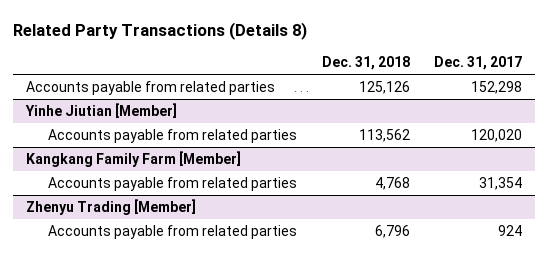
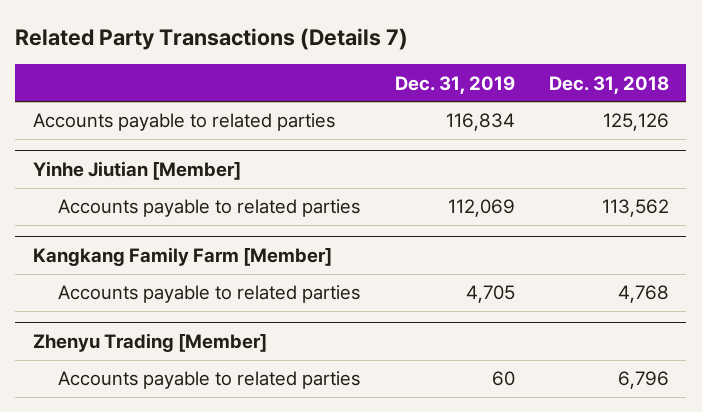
[13,21,308,40] Related Party Transactions (Details 8) -> [15,28,409,51] Related Party Transactions (Details 7)
[434,56,523,71] Dec. 31, 2017 -> none
none -> [394,75,515,94] Dec. 31, 2019
[25,81,275,96] Accounts payable from related parties -> [32,113,335,132] Accounts payable to related parties
[47,129,297,144] Accounts payable from related parties -> [58,199,361,218] Accounts payable to related parties
[47,177,297,192] Accounts payable from related parties -> [58,285,361,304] Accounts payable to related parties
[47,225,297,240] Accounts payable from related parties -> [58,371,361,390] Accounts payable to related parties

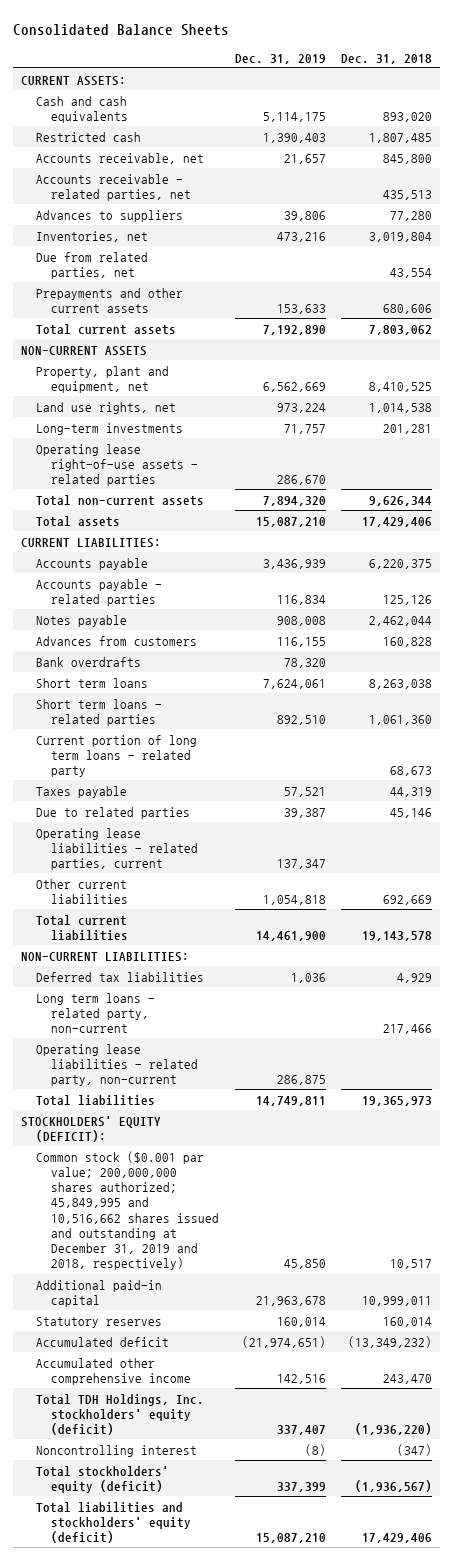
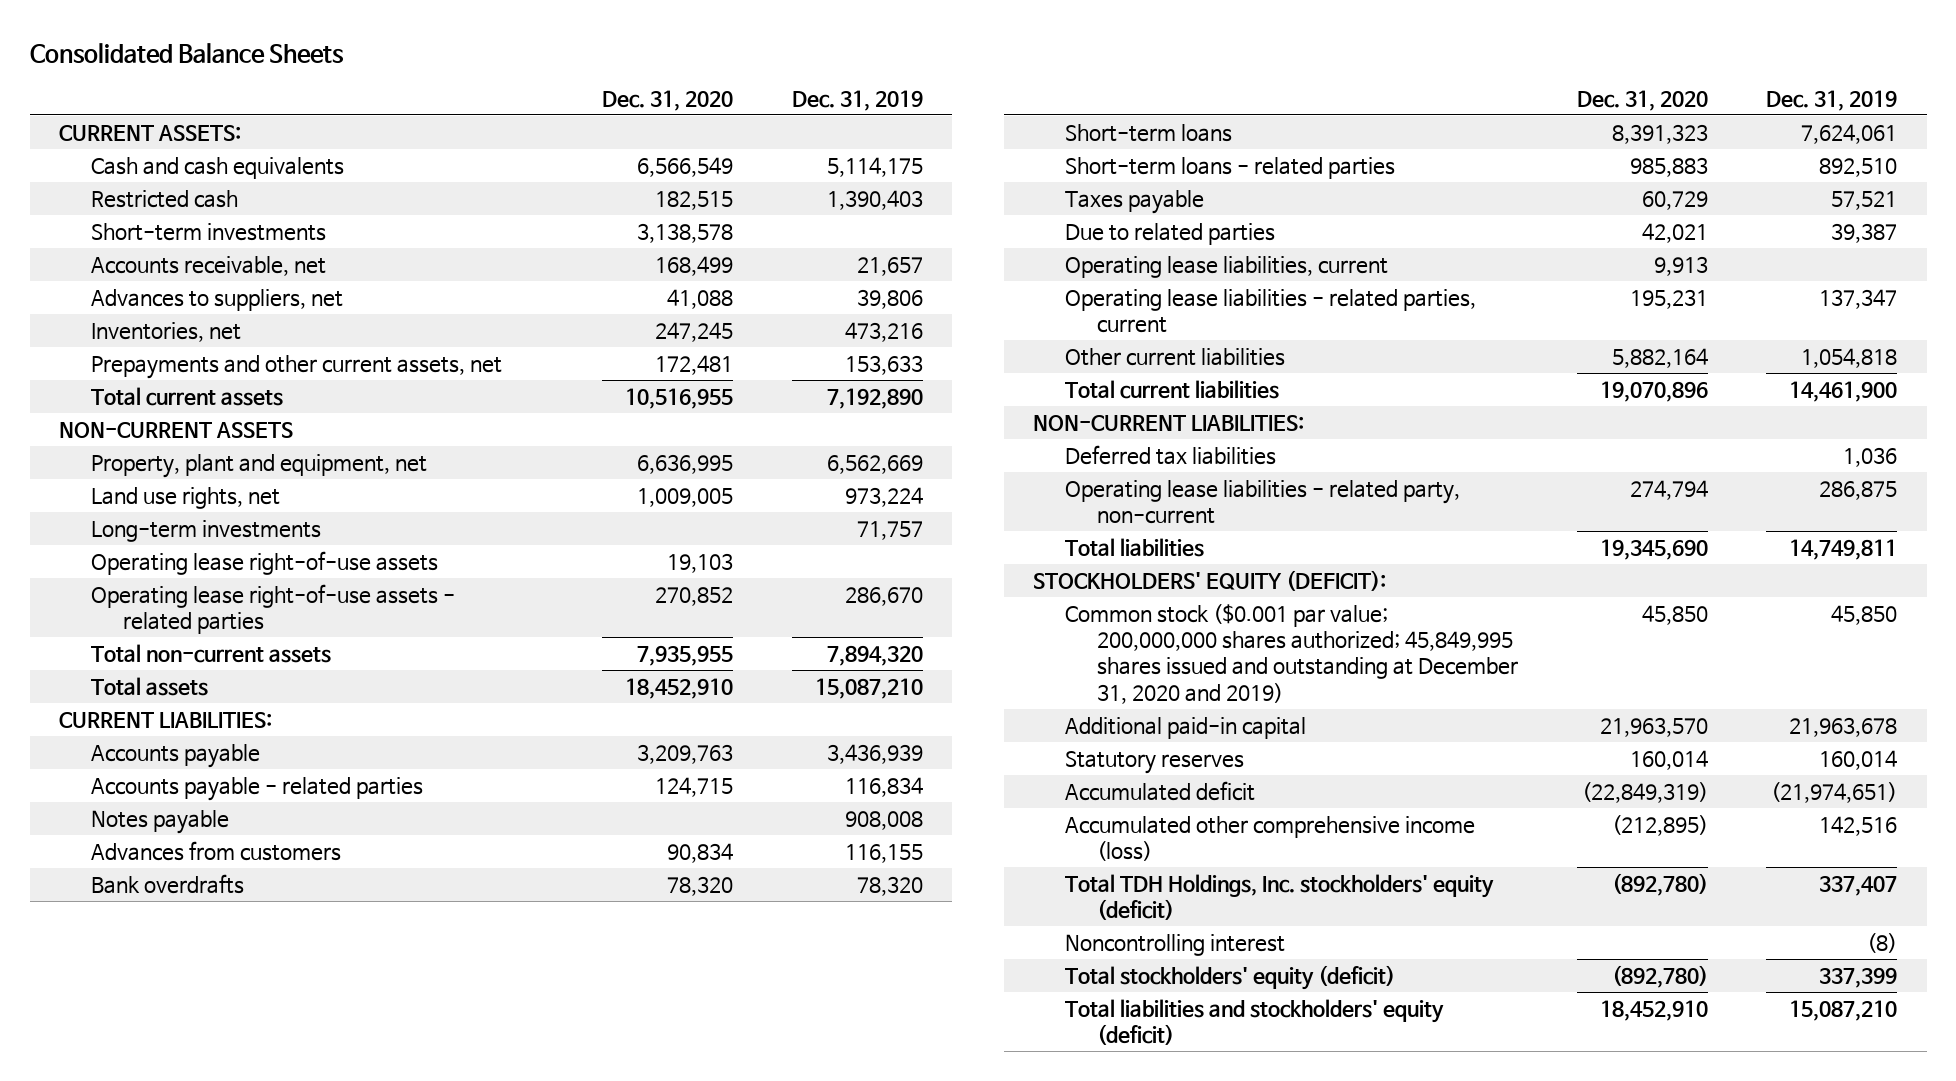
[341,53,433,64] Dec. 31, 2018 -> none
none -> [602,89,734,111] Dec. 31, 2020
none -> [90,222,326,241] Short-term investments
[36,173,192,201] Accounts receivable - related parties, net -> none
[36,209,184,222] Advances to suppliers -> [90,288,343,311] Advances to suppliers, net
[36,251,149,279] Due from related parties, net -> none
[36,287,184,313] Prepayments and other current assets -> [90,354,502,379] Prepayments and other current assets, net
none -> [90,550,438,575] Operating lease right-of-use assets
[36,734,198,778] Current portion of long term loans - related party -> none
[36,677,149,688] Short term loans -> [1065,123,1233,142] Short-term loans
[36,698,163,726] Short term loans - related parties -> [1065,156,1396,179] Short-term loans - related parties
none -> [1065,255,1389,278] Operating lease liabilities, current
[36,992,156,1034] Long term loans - related party, non-current -> none
[36,1150,220,1271] Common stock ($0.001 par value; 200,000,000 shares authorized; 45,849,995 and 10,516,662 shares issued and outstanding at December 31, 2019 and 2018, respectively) -> [1065,603,1518,704] Common stock ($0.001 par value; 200,000,000 shares authorized; 45,849,995 shares issued and outstanding at December 31, 2020 and 2019)
[36,1357,192,1385] Accumulated other comprehensive income -> [1065,815,1476,862] Accumulated other comprehensive income (loss)

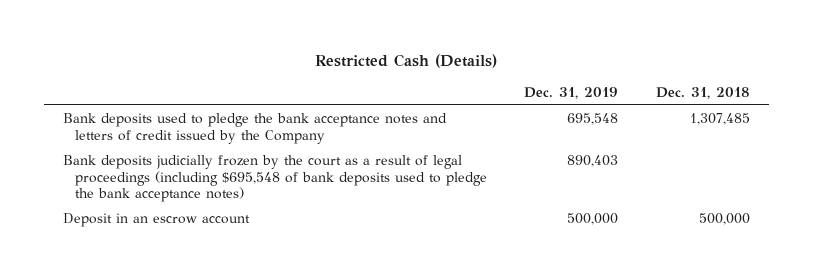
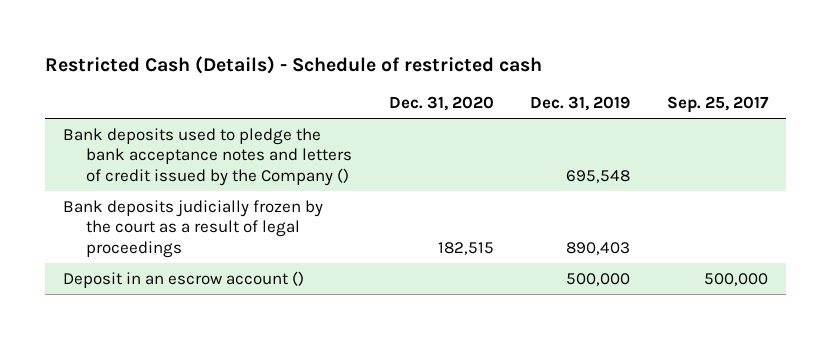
[315,53,498,68] Restricted Cash (Details) -> [44,55,542,74] Restricted Cash (Details) - Schedule of restricted cash
[656,87,751,100] Dec. 31, 2018 -> none
none -> [388,96,494,112] Dec. 31, 2020
none -> [666,96,769,114] Sep. 25, 2017
[62,113,447,144] Bank deposits used to pledge the bank acceptance notes and letters of credit issued by the Company -> [62,127,353,187] Bank deposits used to pledge the bank acceptance notes and letters of credit issued by the Company ()
[62,155,487,203] Bank deposits judicially frozen by the court as a result of legal proceedings (including $695,548 of bank deposits used to pledge the bank acceptance notes) -> [62,199,323,259] Bank deposits judicially frozen by the court as a result of legal proceedings
[62,213,250,228] Deposit in an escrow account -> [62,270,304,288] Deposit in an escrow account ()

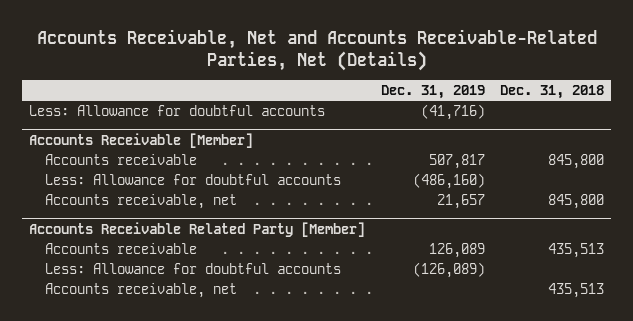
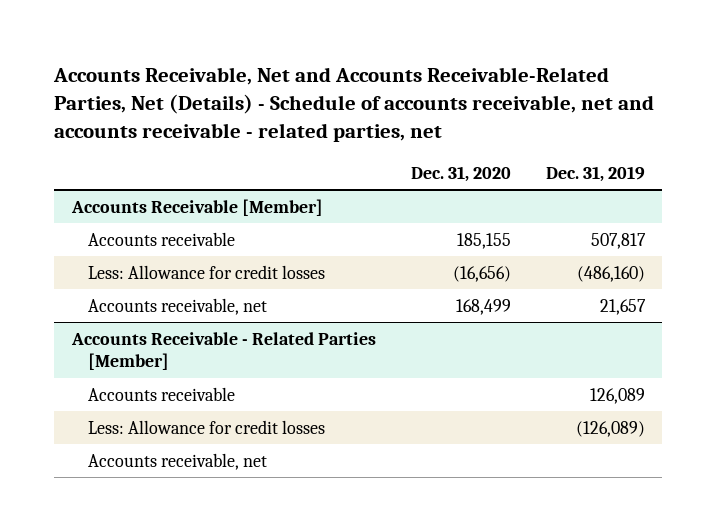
[36,28,597,71] Accounts Receivable, Net and Accounts Receivable-Related Parties, Net (Details) -> [53,67,655,142] Accounts Receivable, Net and Accounts Receivable-Related Parties, Net (Details) - Schedule of accounts receivable, net and accounts receivable - related parties, net
[499,85,604,100] Dec. 31, 2018 -> none
none -> [410,165,511,182] Dec. 31, 2020
[29,105,326,117] Less: Allowance for doubtful accounts -> none
[45,174,342,186] Less: Allowance for doubtful accounts -> [88,264,326,279] Less: Allowance for credit losses
[29,221,366,237] Accounts Receivable Related Party [Member] -> [70,331,376,371] Accounts Receivable - Related Parties [Member]
[45,263,342,275] Less: Allowance for doubtful accounts -> [88,419,326,434] Less: Allowance for credit losses

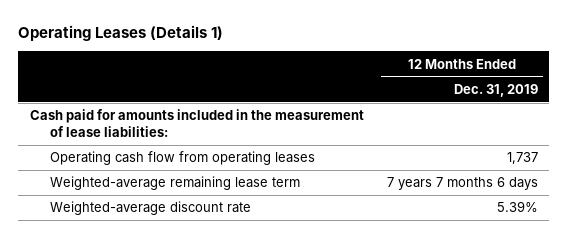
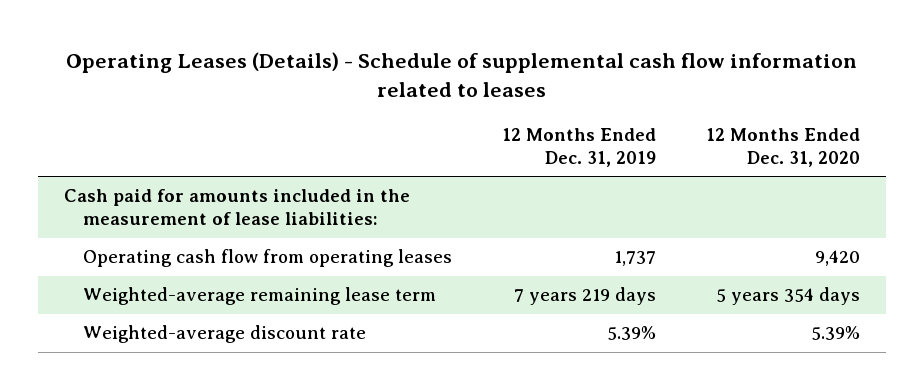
[18,25,224,42] Operating Leases (Details 1) -> [66,51,858,97] Operating Leases (Details) - Schedule of supplemental cash flow information related to leases
none -> [706,127,861,167] 12 Months Ended Dec. 31, 2020
[386,177,538,191] 7 years 7 months 6 days -> [514,287,657,306] 7 years 219 days

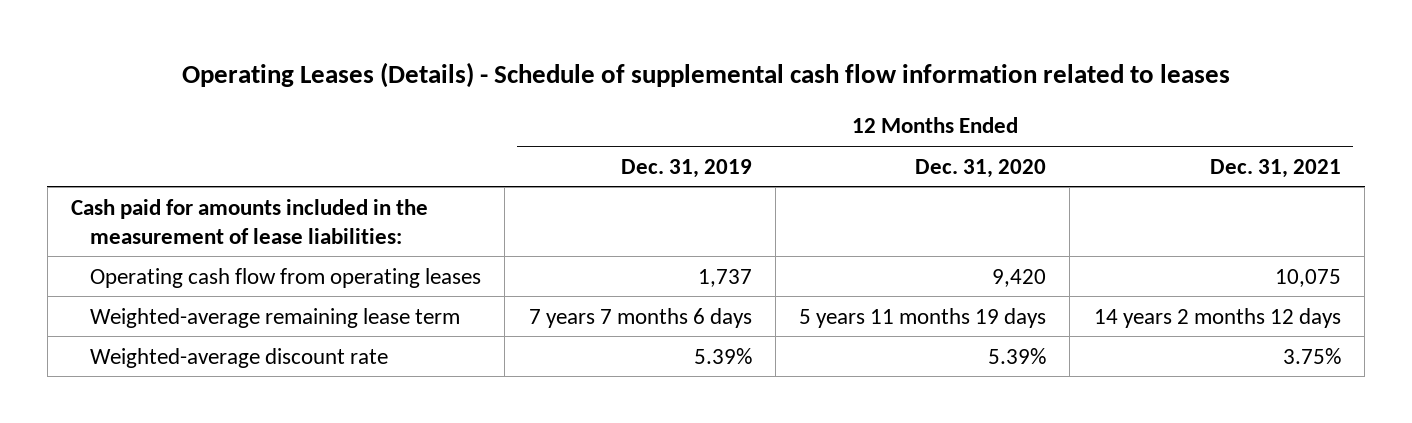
none -> [1209,158,1341,178] Dec. 31, 2021
[514,287,657,306] 7 years 219 days -> [528,307,752,328] 7 years 7 months 6 days
[716,287,861,306] 5 years 354 days -> [799,307,1047,328] 5 years 11 months 19 days

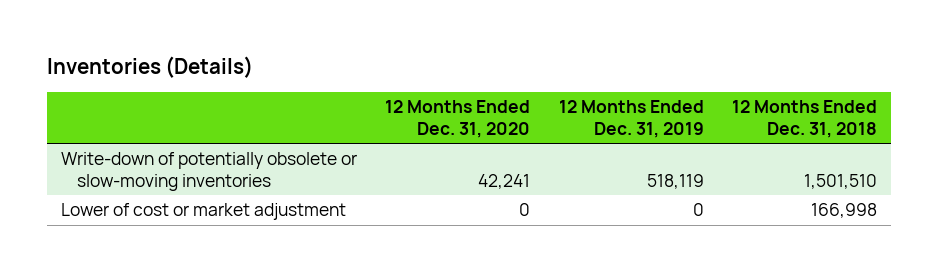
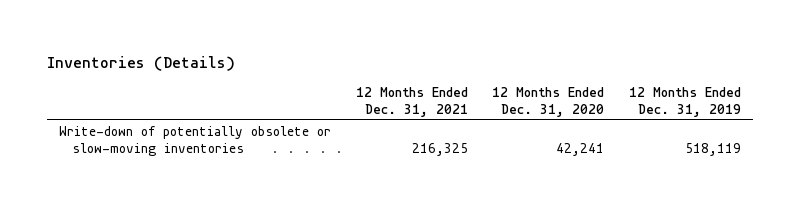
[731,100,877,138] 12 Months Ended Dec. 31, 2018 -> none
none -> [355,87,468,118] 12 Months Ended Dec. 31, 2021
[61,203,347,221] Lower of cost or market adjustment -> none

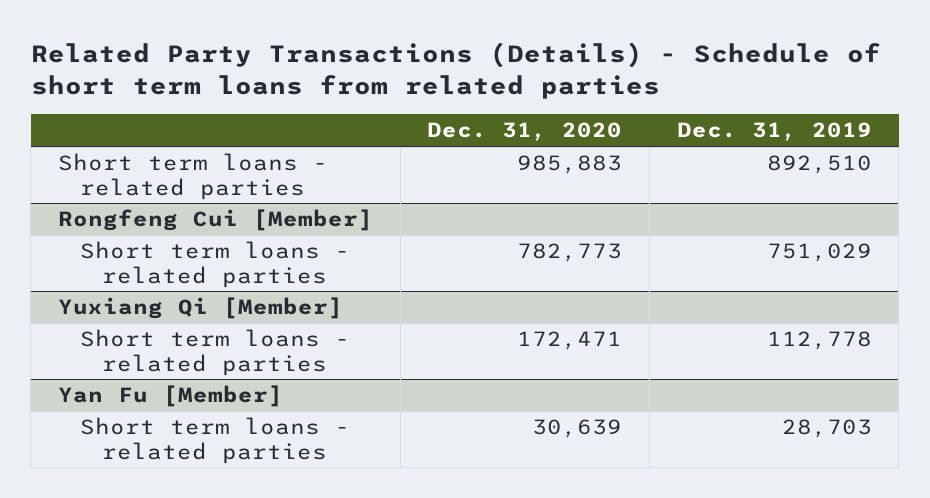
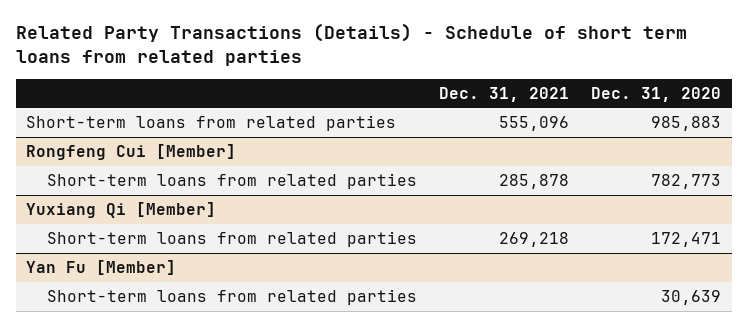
[676,122,872,142] Dec. 31, 2019 -> none
none -> [438,86,569,102] Dec. 31, 2021
[57,153,328,200] Short term loans - related parties -> [26,114,397,131] Short-term loans from related parties
[79,241,350,288] Short term loans - related parties -> [47,172,418,189] Short-term loans from related parties
[79,329,350,376] Short term loans - related parties -> [47,230,418,247] Short-term loans from related parties
[79,417,350,464] Short term loans - related parties -> [47,288,418,305] Short-term loans from related parties

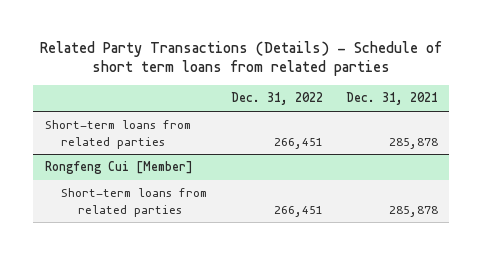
[590,86,721,102] Dec. 31, 2020 -> none
none -> [230,92,323,106] Dec. 31, 2022
[498,115,569,131] 555,096 -> [388,137,438,149] 285,878
[26,201,217,218] Yuxiang Qi [Member] -> none
[47,230,418,247] Short-term loans from related parties -> none
[26,259,177,275] Yan Fu [Member] -> none
[47,288,418,305] Short-term loans from related parties -> none

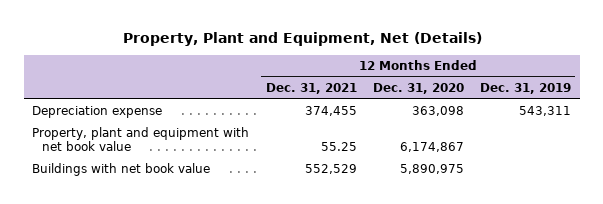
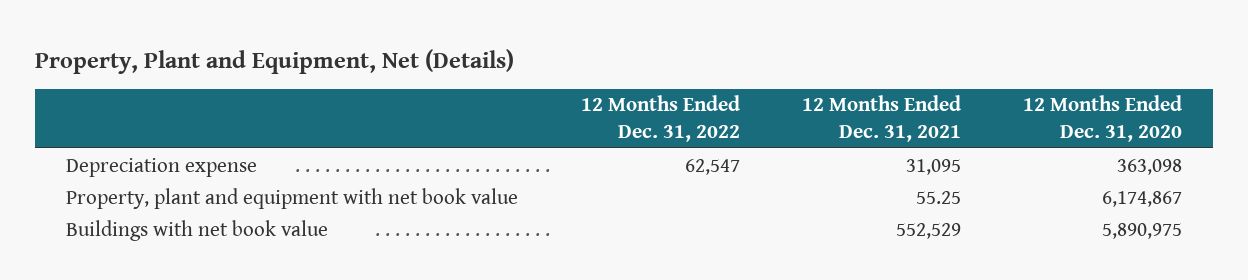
[480,83,572,95] Dec. 31, 2019 -> none
none -> [580,95,740,142] 12 Months Ended Dec. 31, 2022
[304,106,357,117] 374,455 -> [905,158,961,175] 31,095

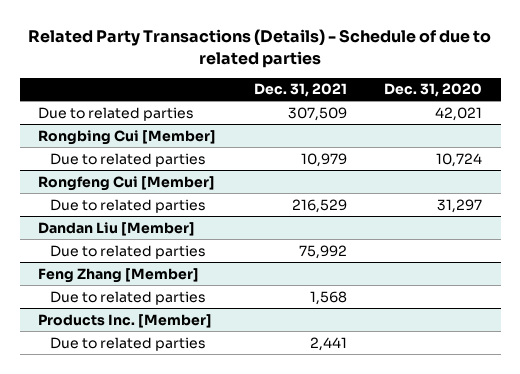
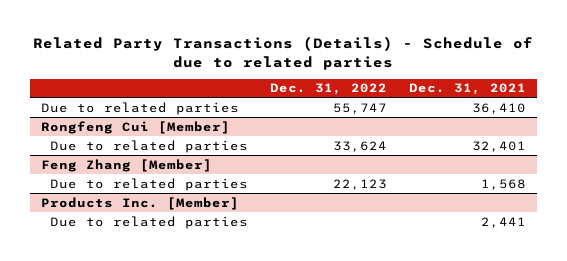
[383,83,482,98] Dec. 31, 2020 -> none
none -> [269,83,387,96] Dec. 31, 2022
[38,129,217,145] Rongbing Cui [Member] -> none
[49,152,206,167] Due to related parties -> none
[287,106,347,121] 307,509 -> [472,102,527,114] 36,410
[38,221,196,236] Dandan Liu [Member] -> none
[49,244,206,259] Due to related parties -> none
[291,198,347,213] 216,529 -> [472,140,527,152] 32,401

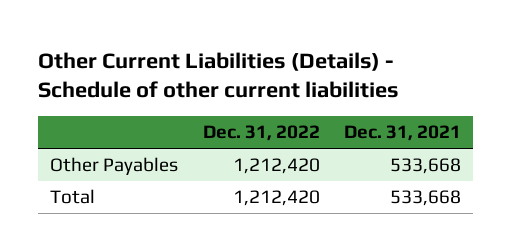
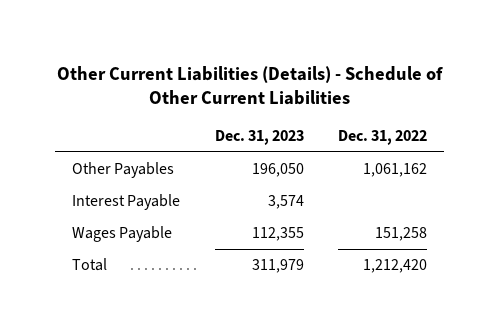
[38,51,400,99] Other Current Liabilities (Details) - Schedule of other current liabilities -> [56,65,443,106] Other Current Liabilities (Details) - Schedule of Other Current Liabilities
[343,125,461,142] Dec. 31, 2021 -> none
none -> [214,130,304,146] Dec. 31, 2023
[232,158,320,175] 1,212,420 -> [362,163,427,178] 1,061,162
none -> [72,194,181,211] Interest Payable
none -> [72,226,173,243] Wages Payable

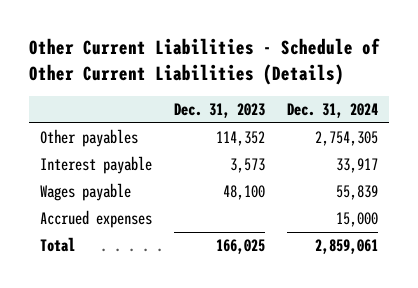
[56,65,443,106] Other Current Liabilities (Details) - Schedule of Other Current Liabilities -> [28,38,380,85] Other Current Liabilities - Schedule of Other Current Liabilities (Details)
[337,130,427,146] Dec. 31, 2022 -> none
none -> [287,103,379,119] Dec. 31, 2024
[72,162,175,179] Other Payables -> [39,129,138,148] Other payables
[251,163,304,178] 196,050 -> [215,131,265,147] 114,352
[72,194,181,211] Interest Payable -> [39,156,152,175] Interest payable
[267,195,304,210] 3,574 -> [229,158,265,174] 3,573
[72,226,173,243] Wages Payable -> [39,183,131,202] Wages payable
[251,227,304,242] 112,355 -> [222,185,265,201] 48,100
none -> [39,210,152,229] Accrued expenses
[251,259,304,274] 311,979 -> [215,239,265,255] 166,025

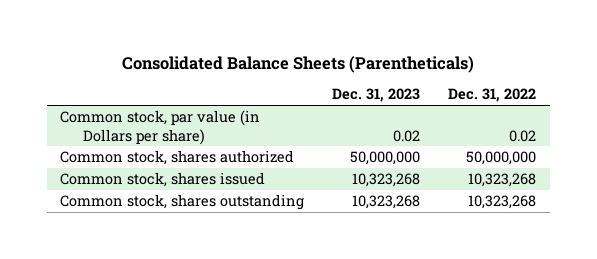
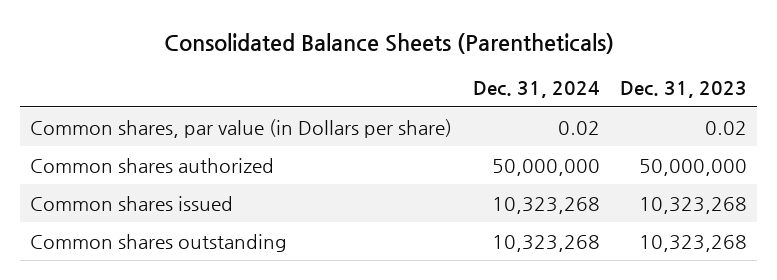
[448,88,537,103] Dec. 31, 2022 -> none
none -> [472,81,600,99] Dec. 31, 2024
[60,110,261,145] Common stock, par value (in Dollars per share) -> [30,118,453,138] Common shares, par value (in Dollars per share)
[60,150,295,166] Common stock, shares authorized -> [30,157,275,173] Common shares authorized
[60,172,266,188] Common stock, shares issued -> [30,195,234,211] Common shares issued
[60,194,305,211] Common stock, shares outstanding -> [30,233,288,252] Common shares outstanding

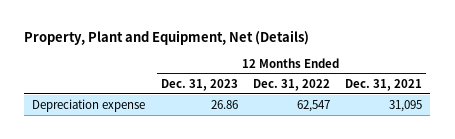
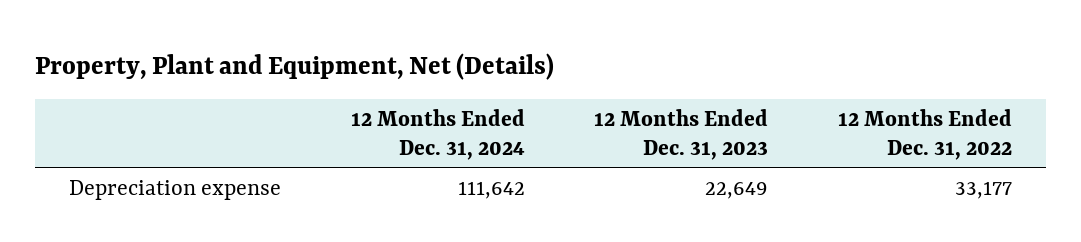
[345,78,423,91] Dec. 31, 2021 -> none
none -> [350,108,525,160] 12 Months Ended Dec. 31, 2024
[210,100,238,110] 26.86 -> [705,181,769,199] 22,649
[296,100,330,113] 62,547 -> [954,180,1012,199] 33,177

